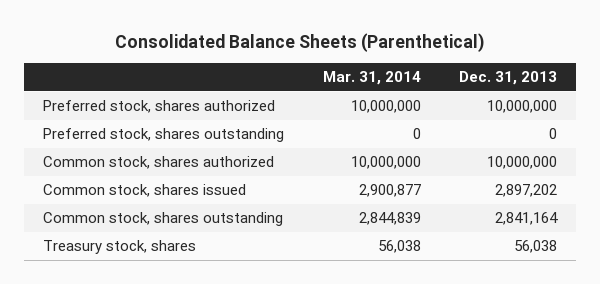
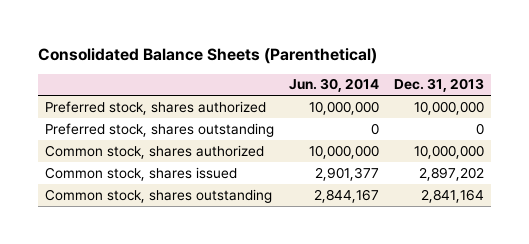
[322,70,421,85] Mar. 31, 2014 -> none
none -> [289,78,380,93] Jun. 30, 2014
[43,240,197,255] Treasury stock, shares -> none

